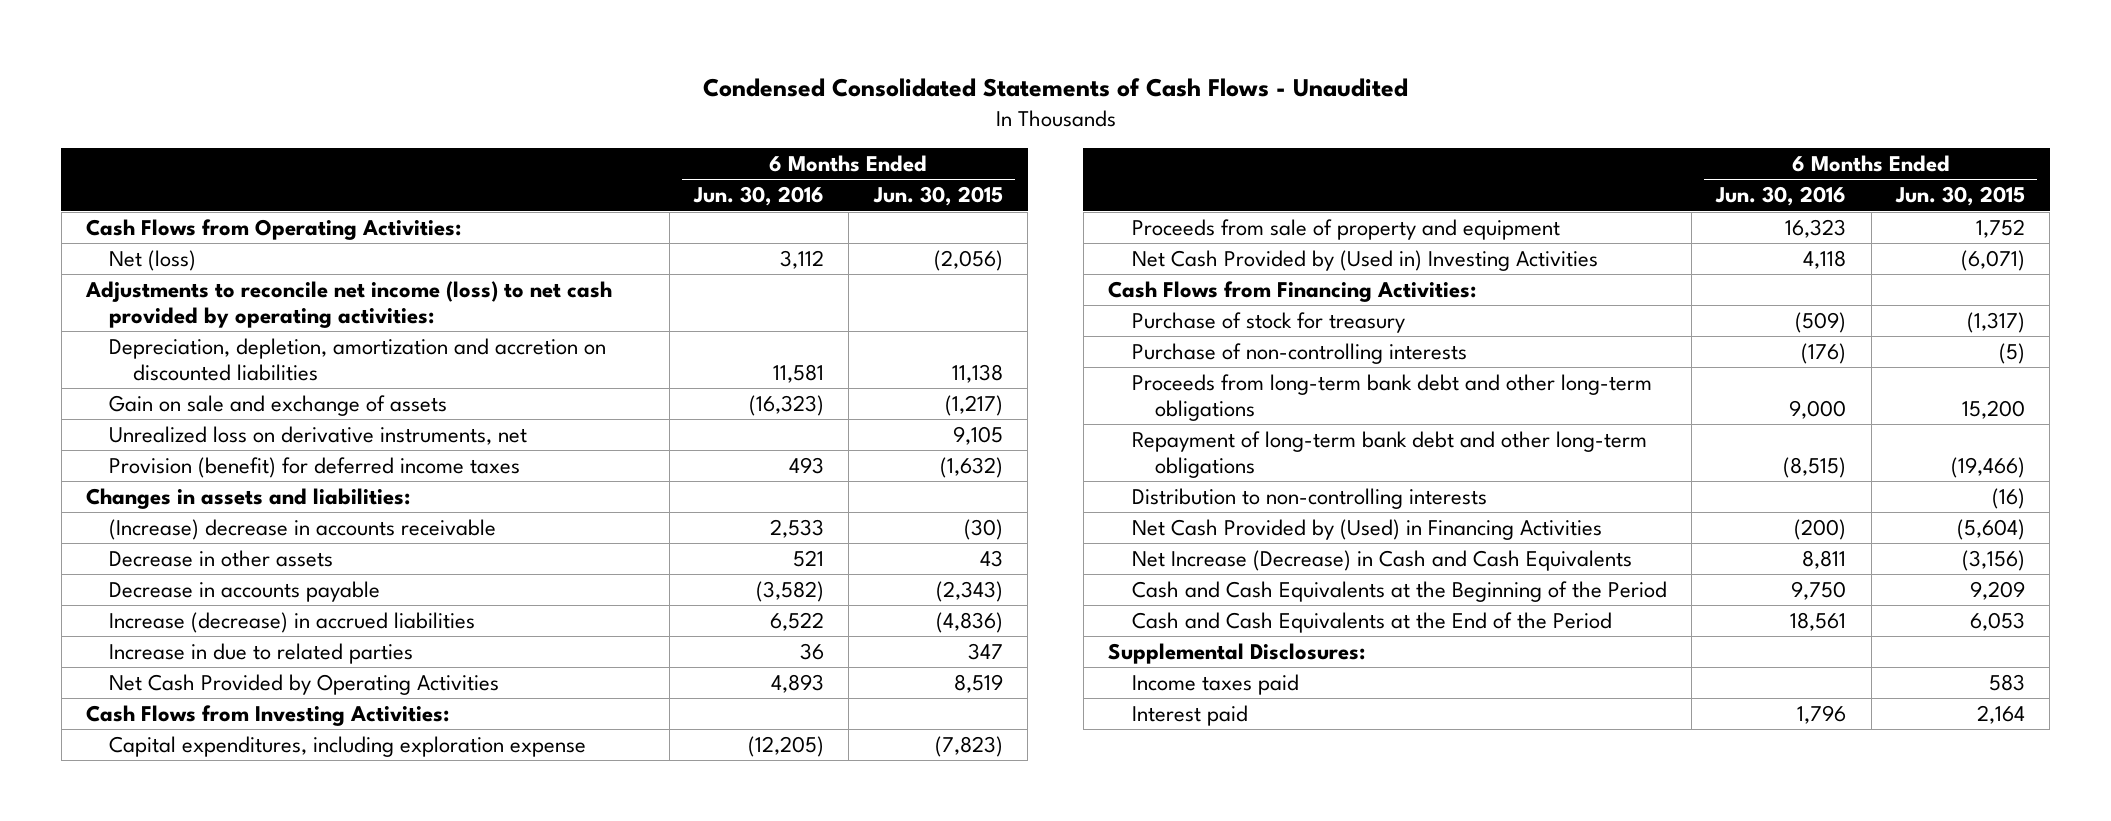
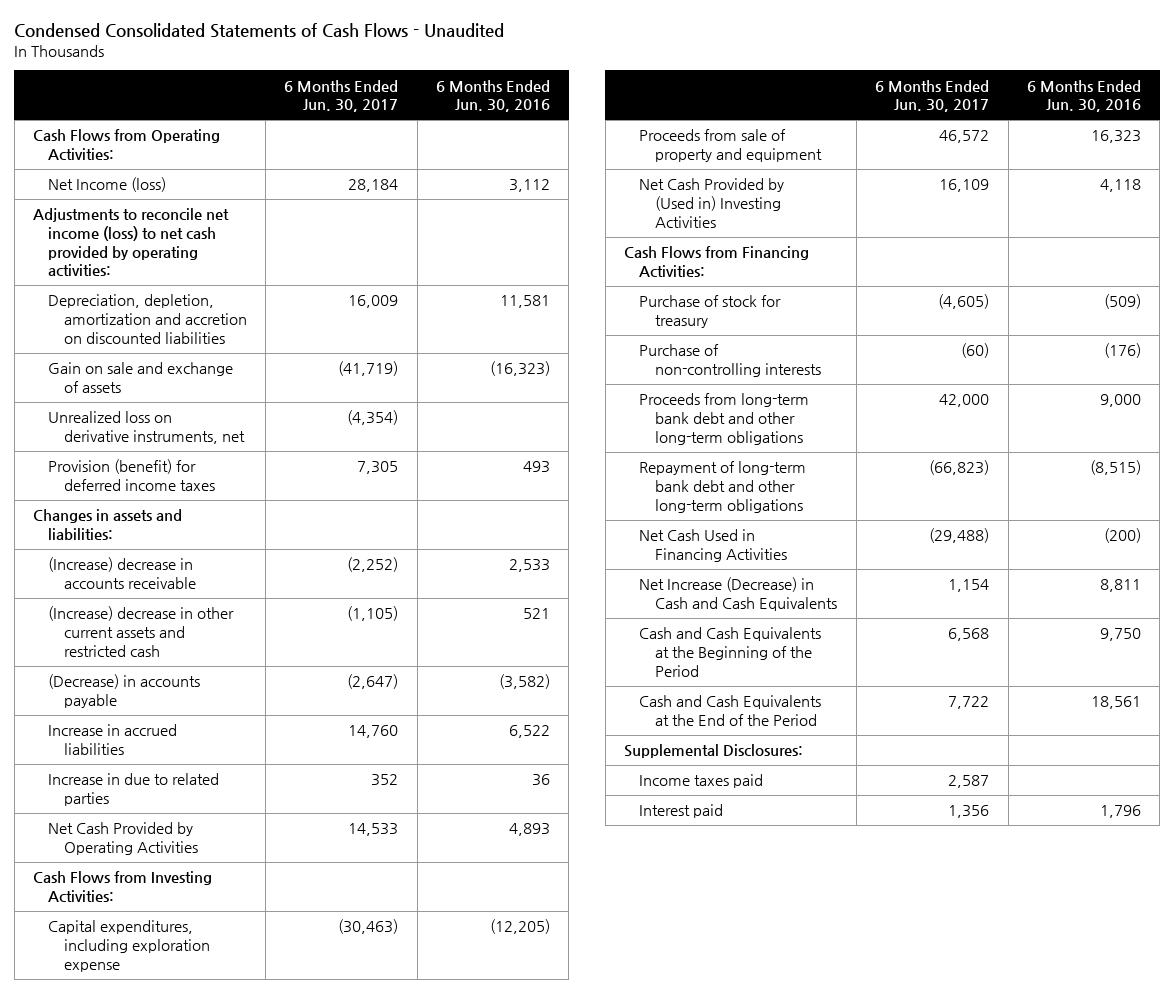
[872,186,1003,207] Jun. 30, 2015 -> none
none -> [284,79,399,113] 6 Months Ended Jun. 30, 2017
[109,250,197,272] Net (loss) -> [48,177,167,193] Net Income (loss)
[109,550,334,568] Decrease in other assets -> [48,606,235,657] (Increase) decrease in other current assets and restricted cash
[109,581,381,603] Decrease in accounts payable -> [48,674,201,708] (Decrease) in accounts payable
[109,612,476,634] Increase (decrease) in accrued liabilities -> [48,724,178,755] Increase in accrued liabilities
[1131,488,1487,510] Distribution to non-controlling interests -> none
[1131,519,1602,541] Net Cash Provided by (Used) in Financing Activities -> [639,529,787,562] Net Cash Used in Financing Activities

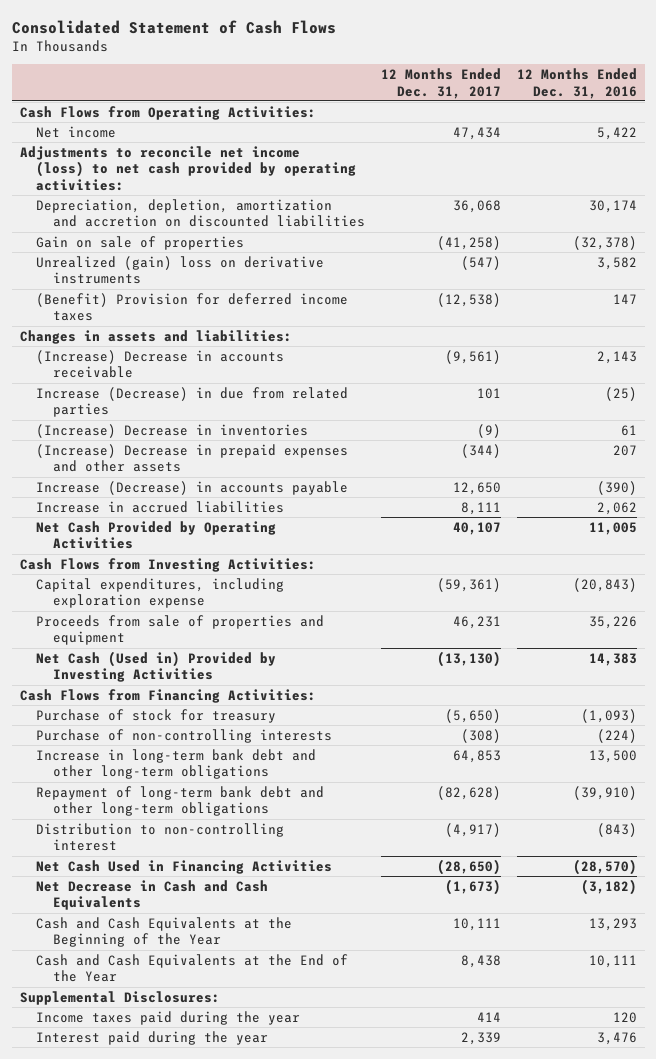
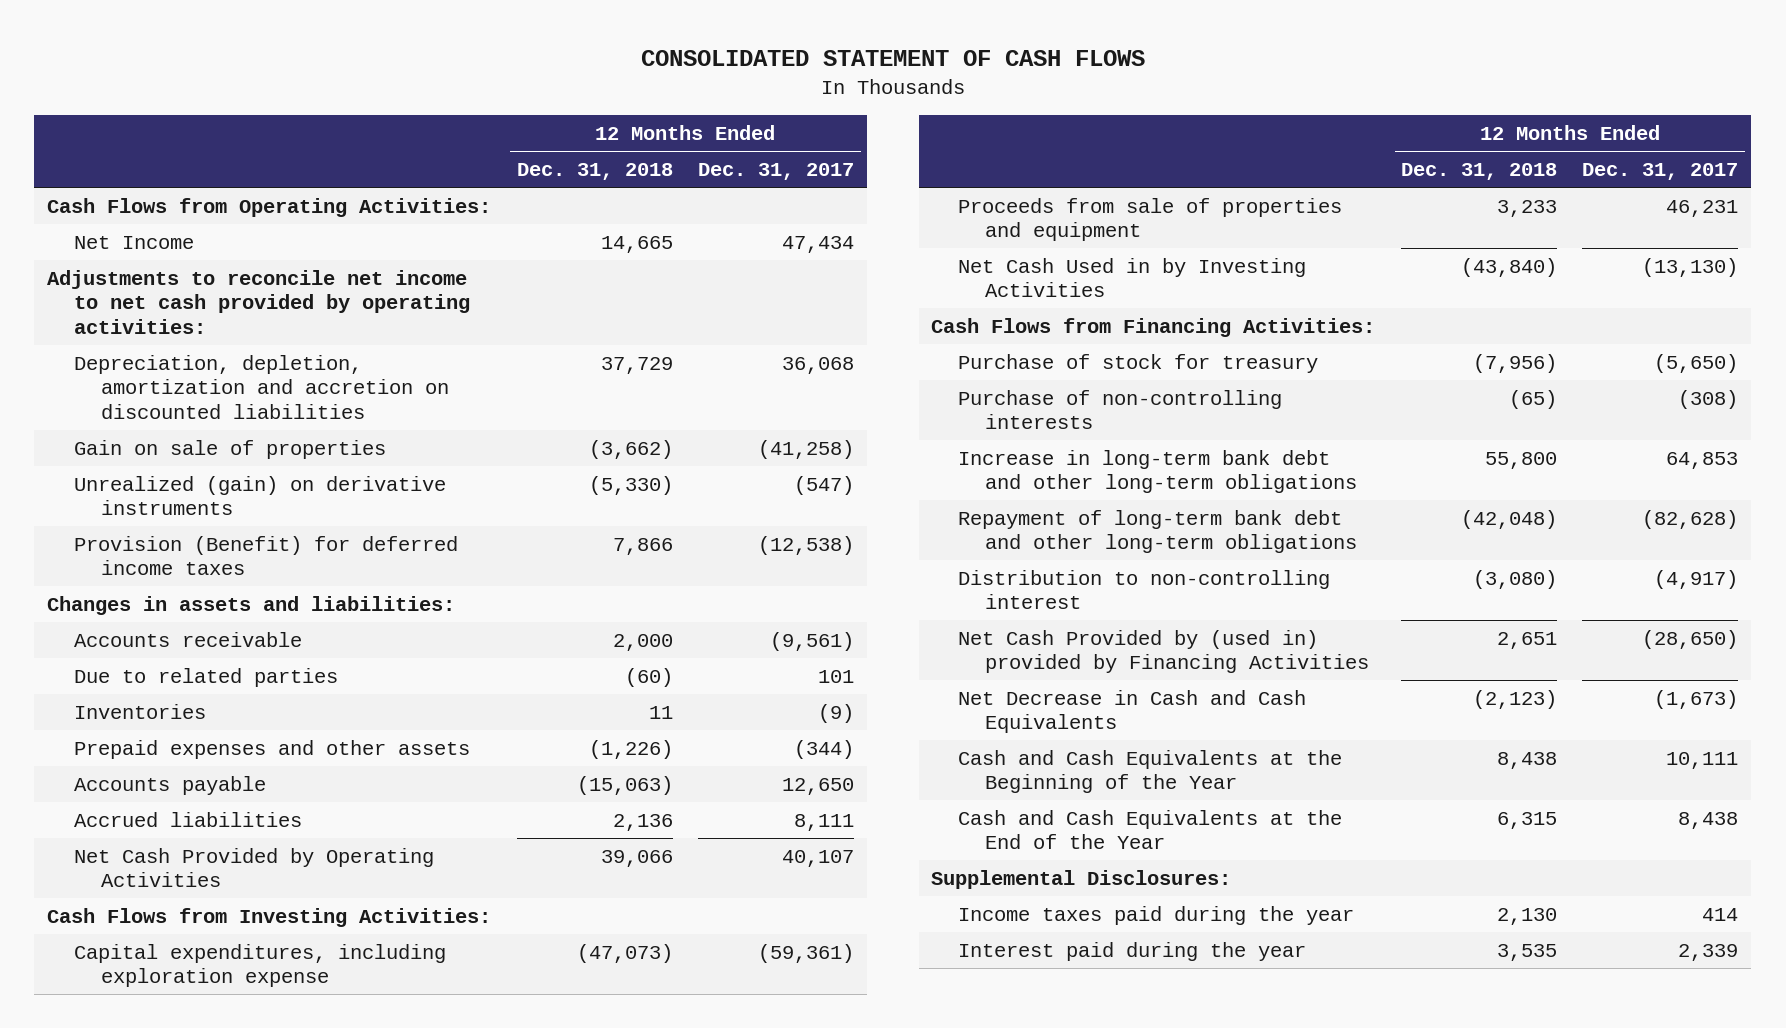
[11,19,336,34] Consolidated Statement of Cash Flows -> [640,50,1145,67] CONSOLIDATED STATEMENT OF CASH FLOWS
[516,67,637,99] 12 Months Ended Dec. 31, 2016 -> none
none -> [516,162,673,180] Dec. 31, 2018
[36,125,117,138] Net income -> [73,235,194,249] Net Income
[19,145,357,192] Adjustments to reconcile net income (loss) to net cash provided by operating activities: -> [47,269,470,334] Adjustments to reconcile net income to net cash provided by operating activities:
[36,255,325,285] Unrealized (gain) loss on derivative instruments -> [73,475,446,516] Unrealized (gain) on derivative instruments
[36,292,349,322] (Benefit) Provision for deferred income taxes -> [73,535,458,576] Provision (Benefit) for deferred income taxes
[36,386,349,418] Increase (Decrease) in due from related parties -> none
[36,349,285,379] (Increase) Decrease in accounts receivable -> [73,631,302,647] Accounts receivable
none -> [73,667,338,687] Due to related parties
[36,423,309,438] (Increase) Decrease in inventories -> [73,703,206,719] Inventories
[36,443,349,473] (Increase) Decrease in prepaid expenses and other assets -> [73,739,470,759] Prepaid expenses and other assets
[36,480,349,495] Increase (Decrease) in accounts payable -> [73,775,266,795] Accounts payable
[36,500,285,513] Increase in accrued liabilities -> [73,811,302,827] Accrued liabilities
[36,650,277,683] Net Cash (Used in) Provided by Investing Activities -> [958,257,1307,298] Net Cash Used in by Investing Activities
[36,859,333,874] Net Cash Used in Financing Activities -> [958,629,1370,674] Net Cash Provided by (used in) provided by Financing Activities

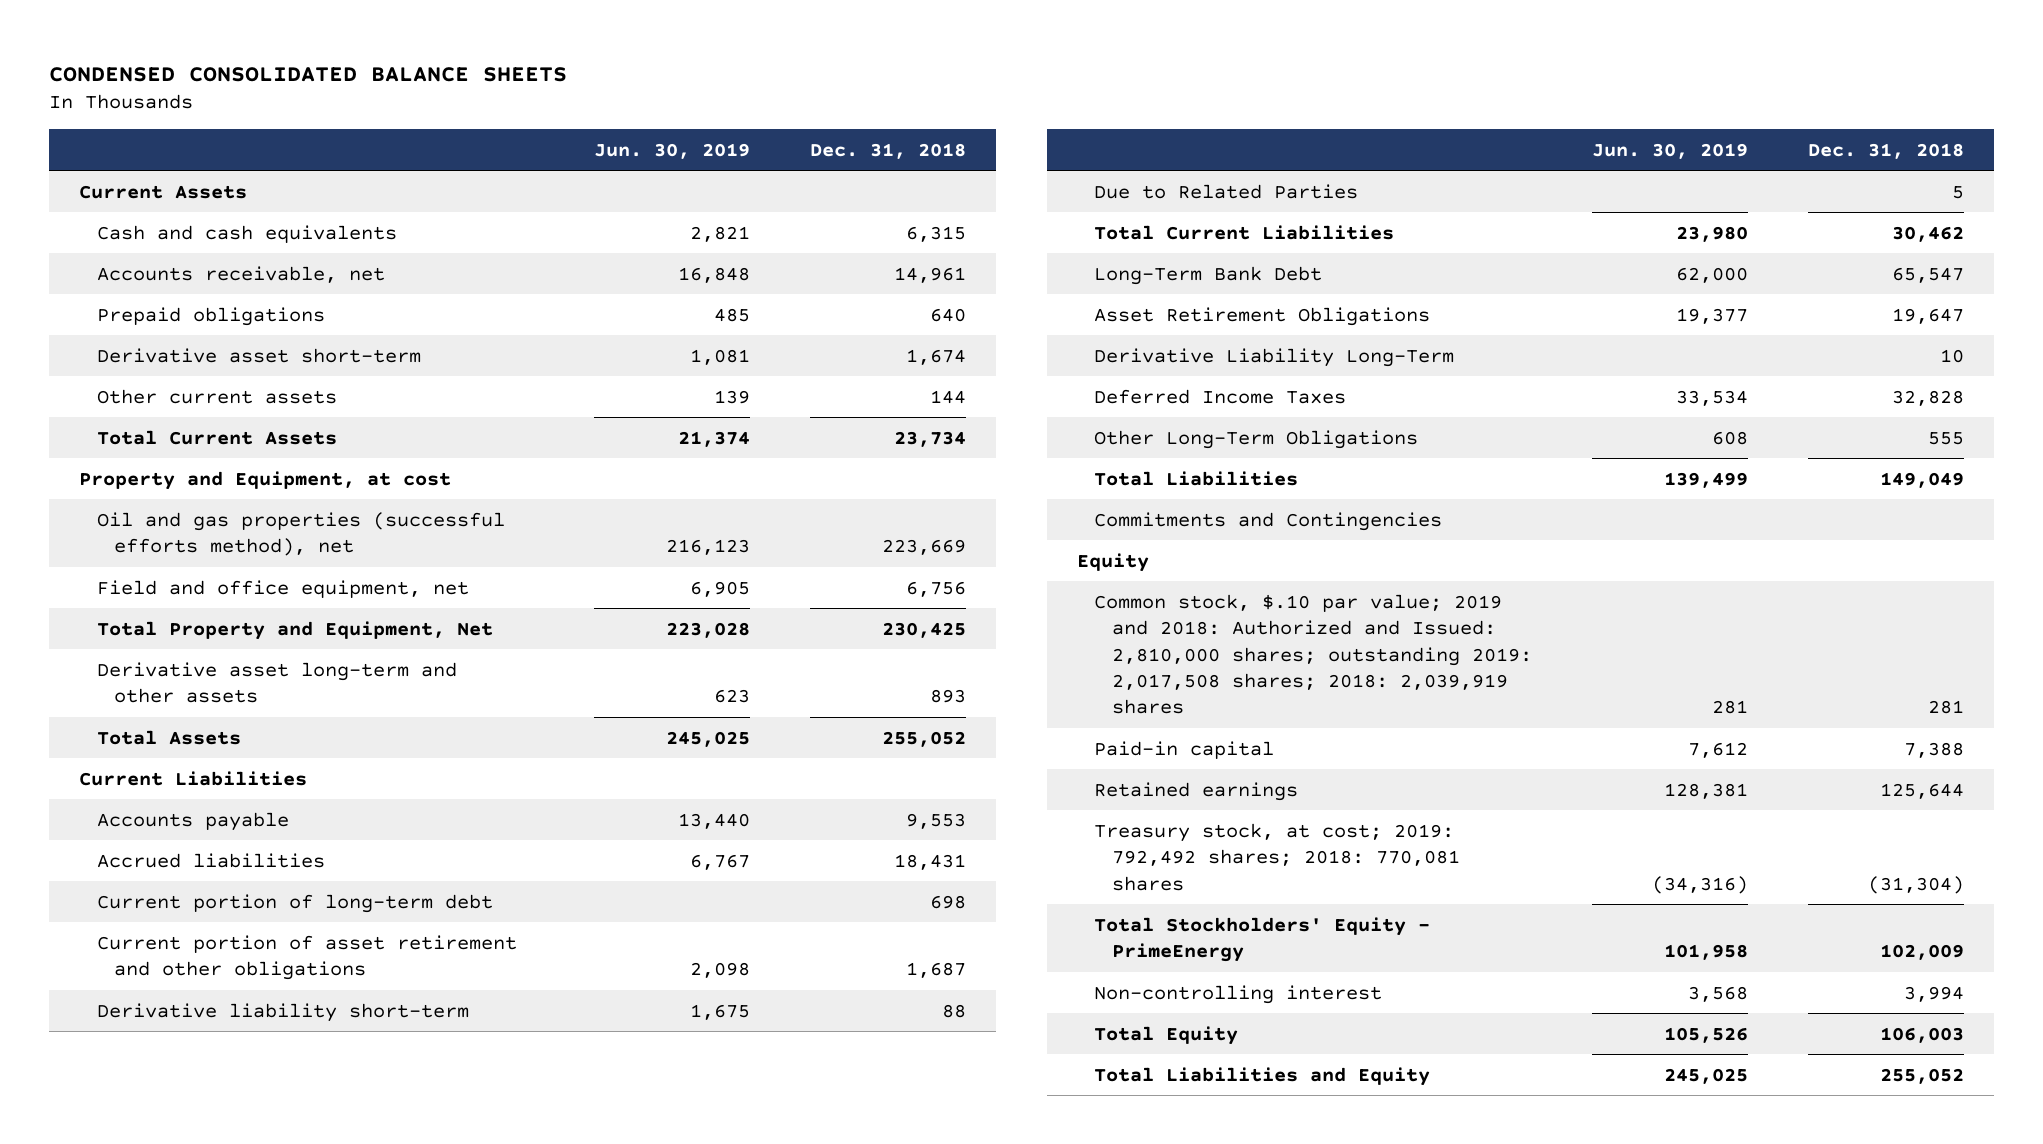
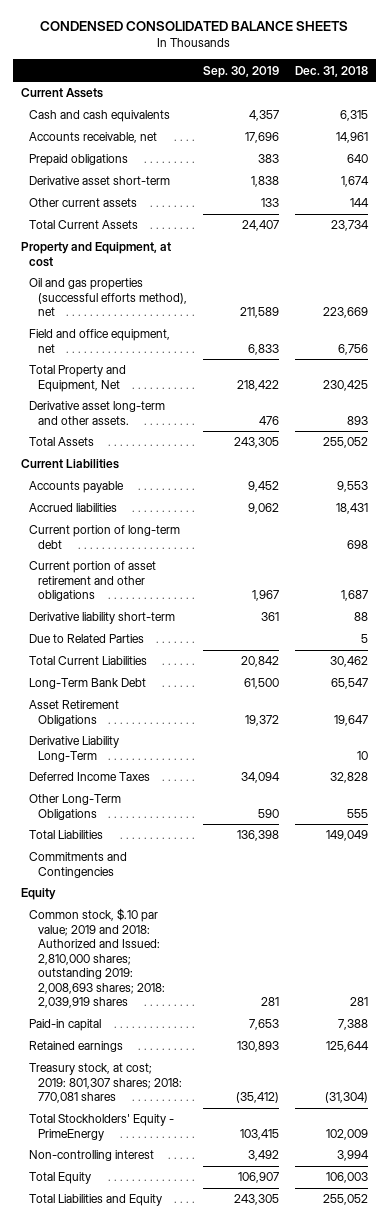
[594,142,751,159] Jun. 30, 2019 -> none
none -> [202,65,279,78] Sep. 30, 2019
[96,661,457,704] Derivative asset long-term and other assets -> [29,401,166,425] Derivative asset long-term and other assets.
[1094,593,1532,715] Common stock, $.10 par value; 2019 and 2018: Authorized and Issued: 2,810,000 shares; outstanding 2019: 2,017,508 shares; 2018: 2,039,919 shares -> [29,908,165,1009] Common stock, $.10 par value; 2019 and 2018: Authorized and Issued: 2,810,000 shares; outstanding 2019: 2,008,693 shares; 2018: 2,039,919 shares
[1094,822,1460,891] Treasury stock, at cost; 2019: 792,492 shares; 2018: 770,081 shares -> [29,1063,182,1104] Treasury stock, at cost; 2019: 801,307 shares; 2018: 770,081 shares

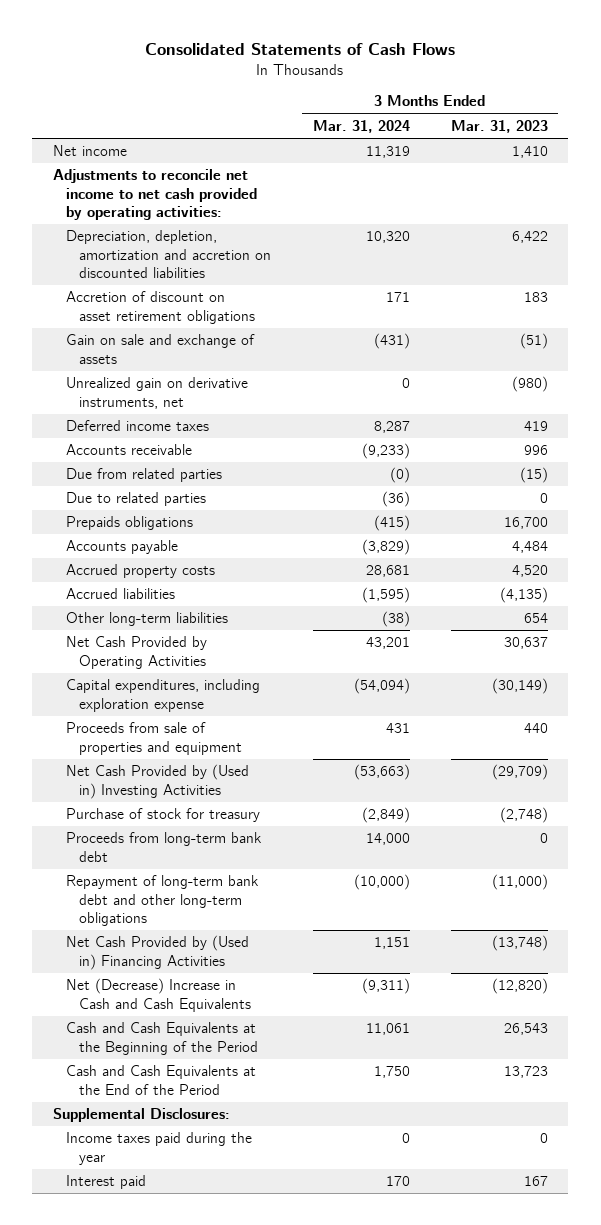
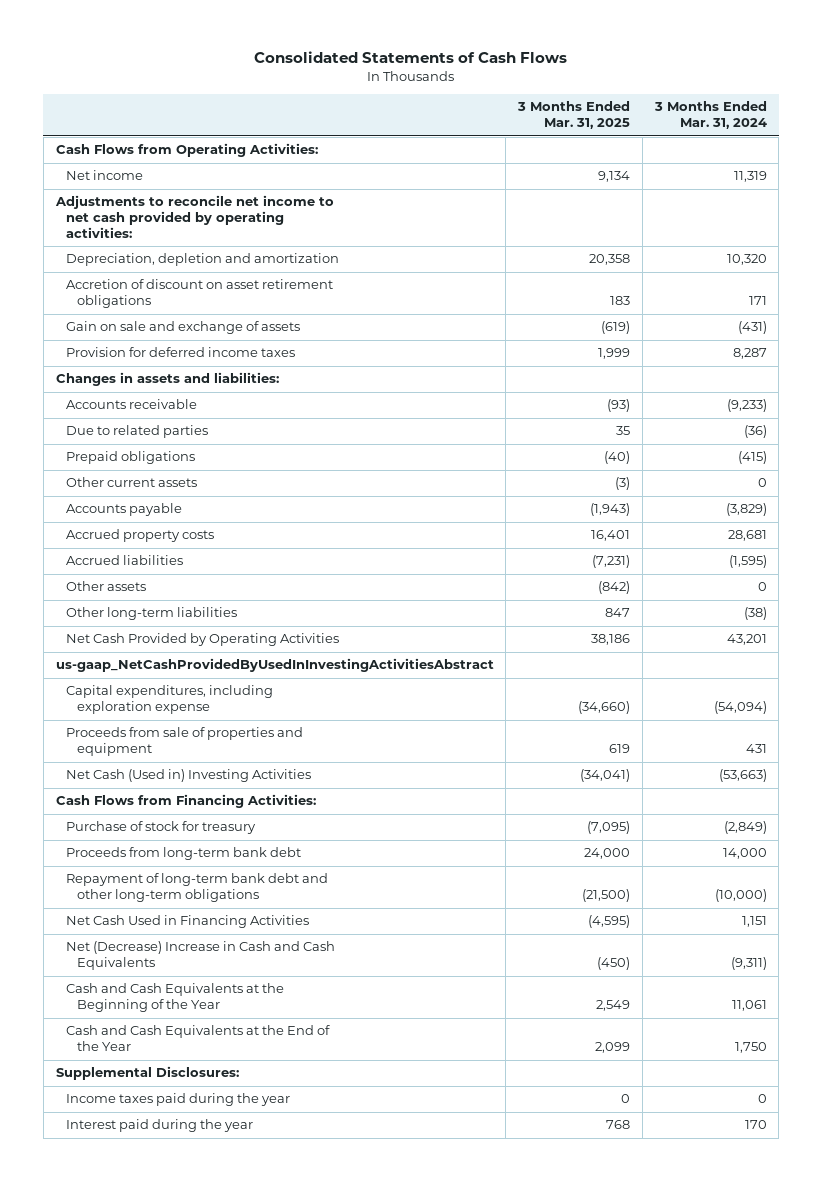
[450,119,548,133] Mar. 31, 2023 -> none
none -> [517,101,631,130] 3 Months Ended Mar. 31, 2025
none -> [55,143,318,158] Cash Flows from Operating Activities:
[66,230,272,279] Depreciation, depletion, amortization and accretion on discounted liabilities -> [66,253,340,267] Depreciation, depletion and amortization
[66,377,249,409] Unrealized gain on derivative instruments, net -> none
[66,420,210,432] Deferred income taxes -> [66,347,296,358] Provision for deferred income taxes
none -> [55,372,279,387] Changes in assets and liabilities:
[66,468,223,483] Due from related parties -> none
[66,516,194,531] Prepaids obligations -> [66,451,196,465] Prepaid obligations
none -> [66,477,198,488] Other current assets
none -> [66,581,147,592] Other assets
none -> [55,658,494,673] us-gaap_NetCashProvidedByUsedInInvestingActivitiesAbstract
[66,764,250,799] Net Cash Provided by (Used in) Investing Activities -> [66,769,312,783] Net Cash (Used in) Investing Activities
none -> [55,794,316,809] Cash Flows from Financing Activities:
[66,935,250,970] Net Cash Provided by (Used in) Financing Activities -> [66,915,310,929] Net Cash Used in Financing Activities
[66,1022,259,1055] Cash and Cash Equivalents at the Beginning of the Period -> [66,983,285,1013] Cash and Cash Equivalents at the Beginning of the Year
[66,1065,257,1095] Cash and Cash Equivalents at the End of the Period -> [66,1025,331,1052] Cash and Cash Equivalents at the End of the Year
[66,1175,147,1190] Interest paid -> [66,1119,254,1133] Interest paid during the year

